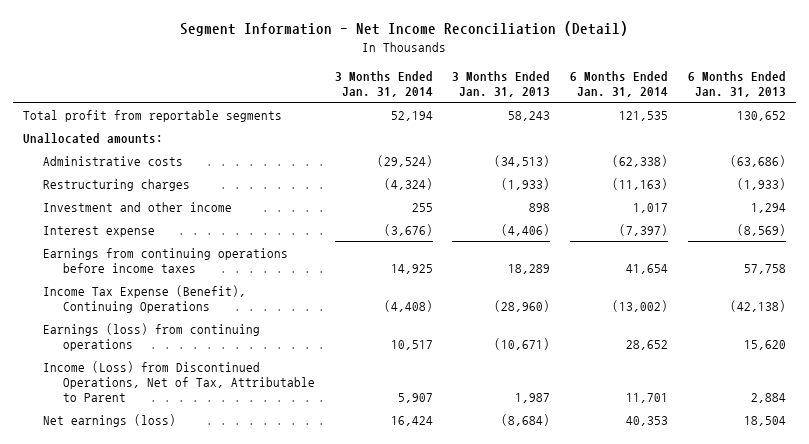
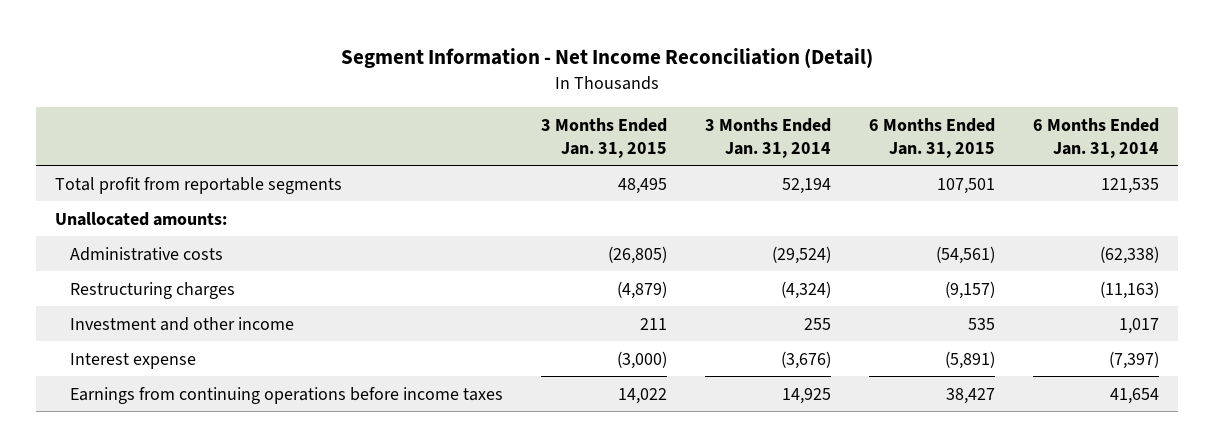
[452,70,551,97] 3 Months Ended Jan. 31, 2013 -> none
[687,70,786,97] 6 Months Ended Jan. 31, 2013 -> none
none -> [540,117,667,158] 3 Months Ended Jan. 31, 2015
none -> [868,117,995,158] 6 Months Ended Jan. 31, 2015
[42,284,246,313] Income Tax Expense (Benefit), Continuing Operations -> none
[42,322,260,351] Earnings (loss) from continuing operations -> none
[42,360,315,402] Income (Loss) from Discontinued Operations, Net of Tax, Attributable to Parent -> none
[42,413,176,427] Net earnings (loss) -> none

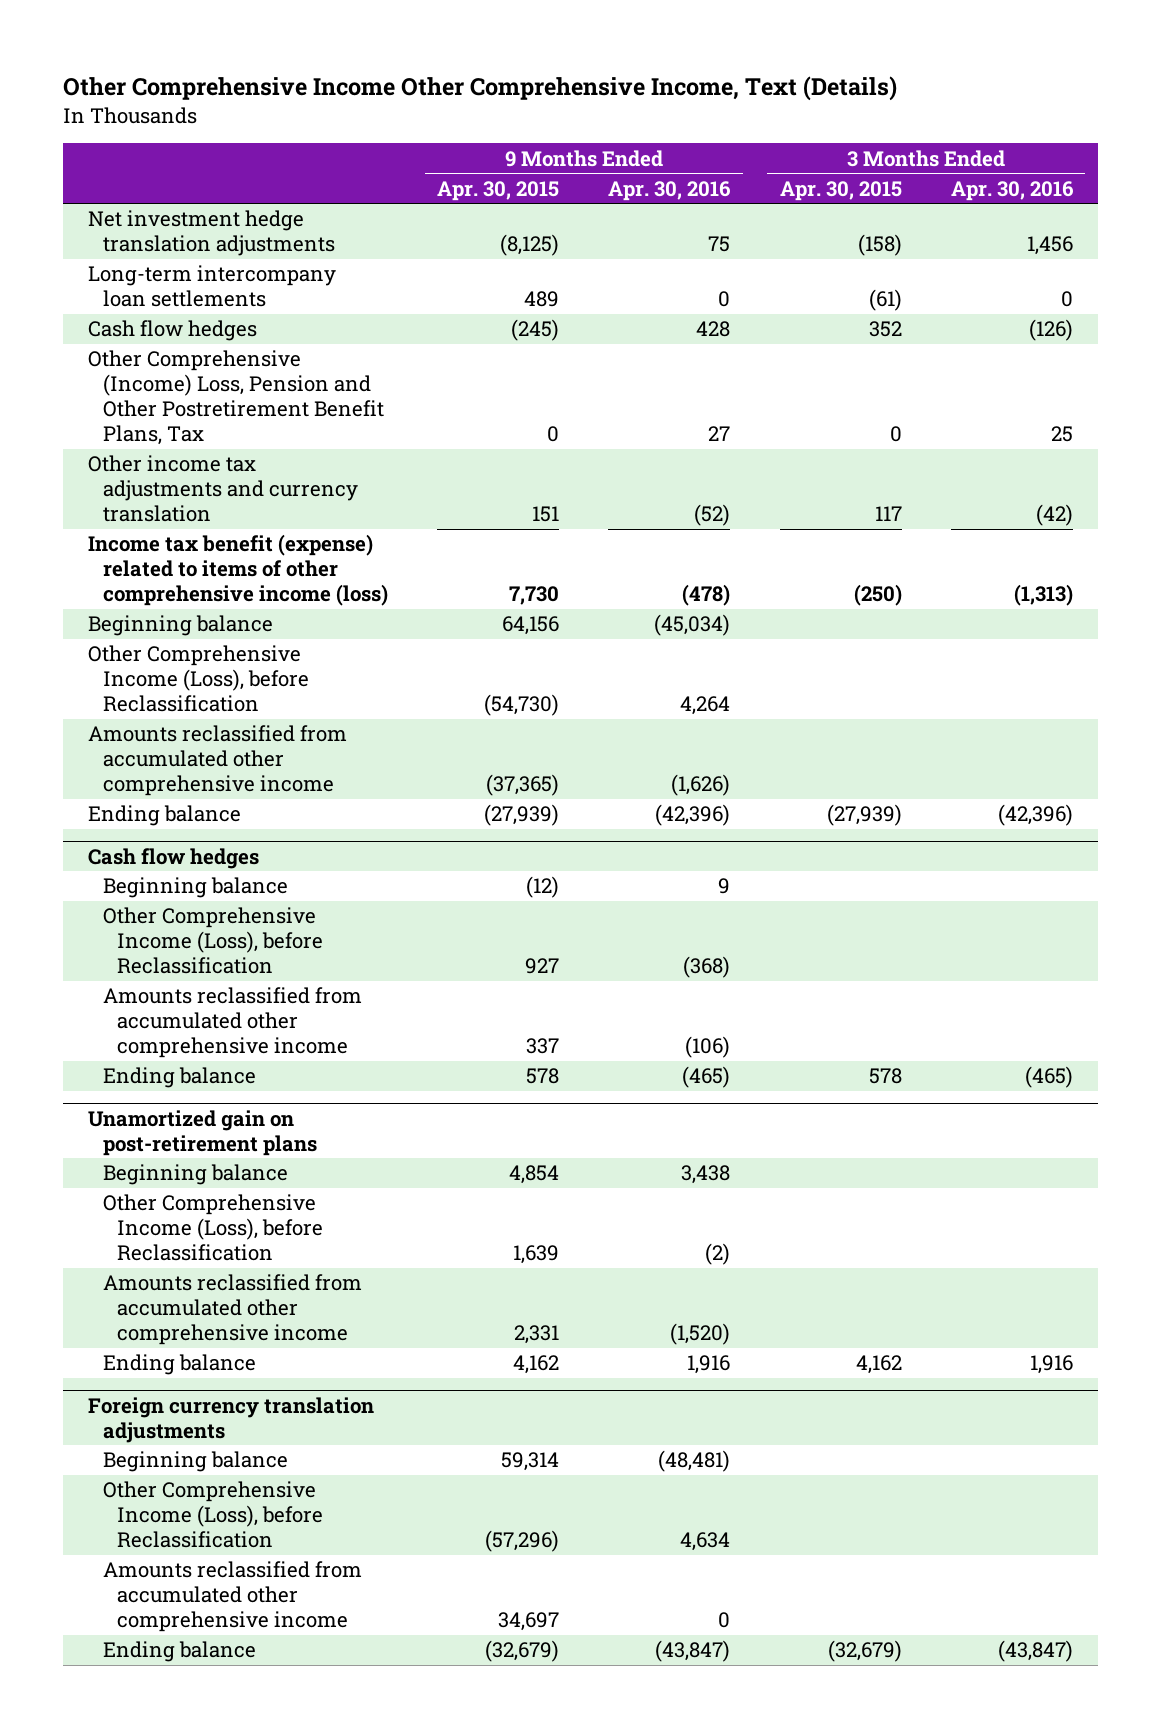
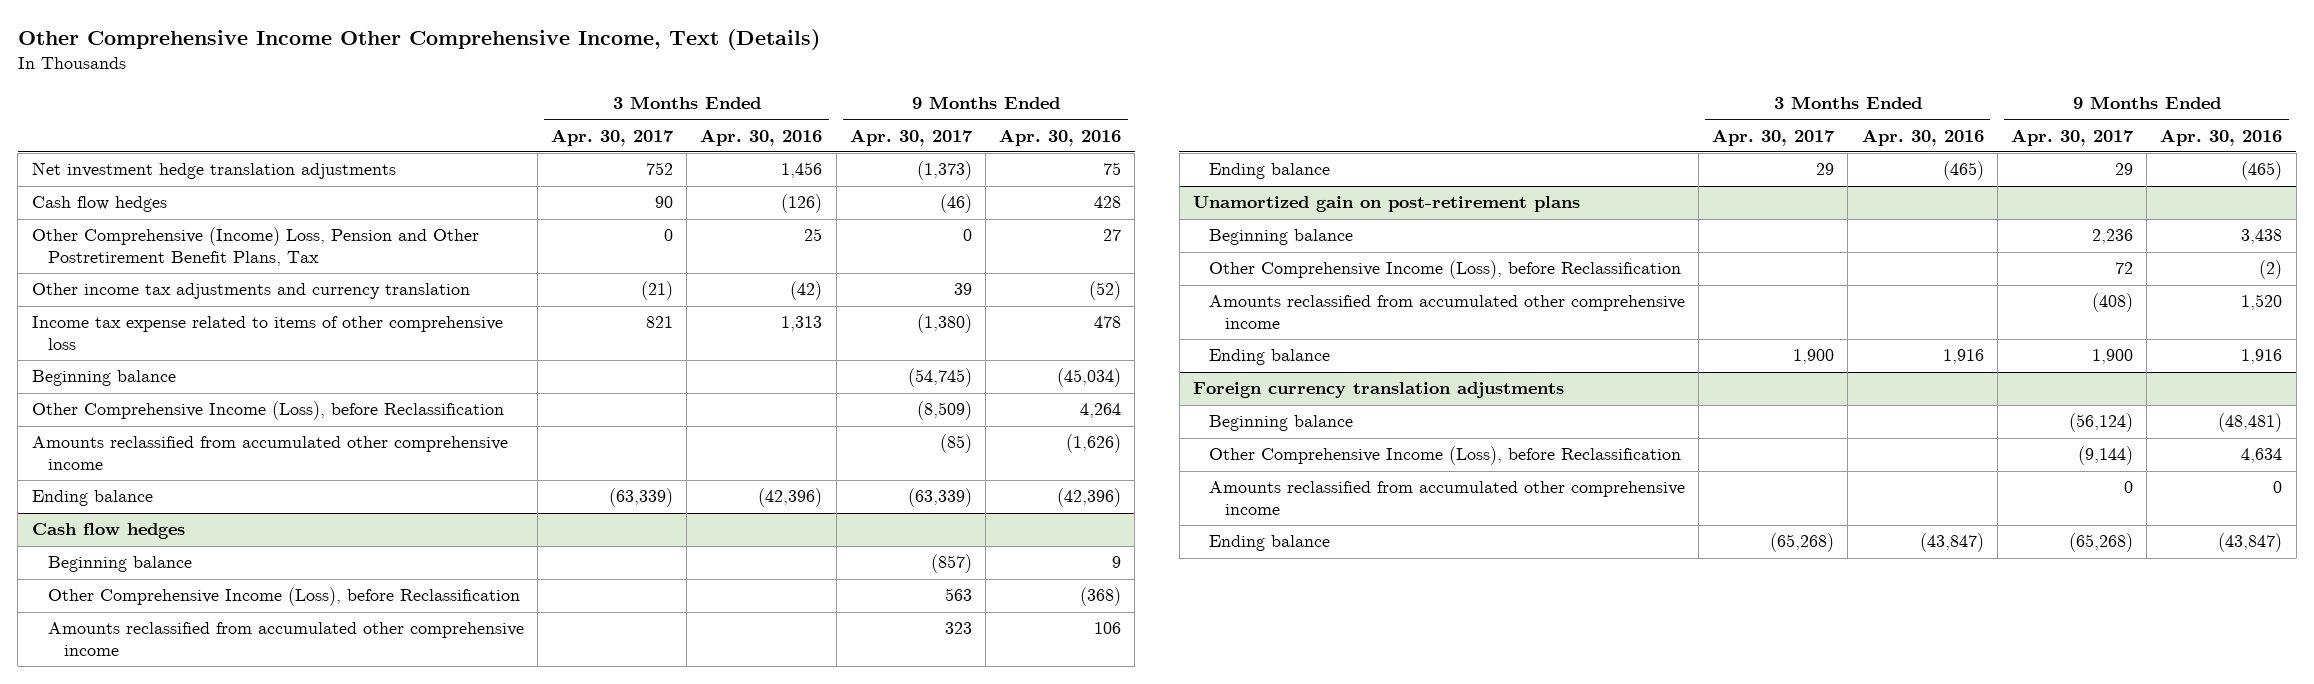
[436,180,559,201] Apr. 30, 2015 -> none
[779,180,902,201] Apr. 30, 2015 -> none
none -> [551,128,675,146] Apr. 30, 2017
none -> [849,128,973,146] Apr. 30, 2017
[88,265,337,308] Long-term intercompany loan settlements -> none
[88,534,388,607] Income tax benefit (expense) related to items of other comprehensive income (loss) -> [31,316,503,350] Income tax expense related to items of other comprehensive loss
[682,584,731,607] (478) -> [1094,316,1122,329] 478
[1013,584,1073,607] (1,313) -> [781,316,823,332] 1,313
[685,1036,731,1059] (106) -> [1094,622,1122,635] 106
[670,1323,731,1346] (1,520) -> [2241,294,2283,311] 1,520

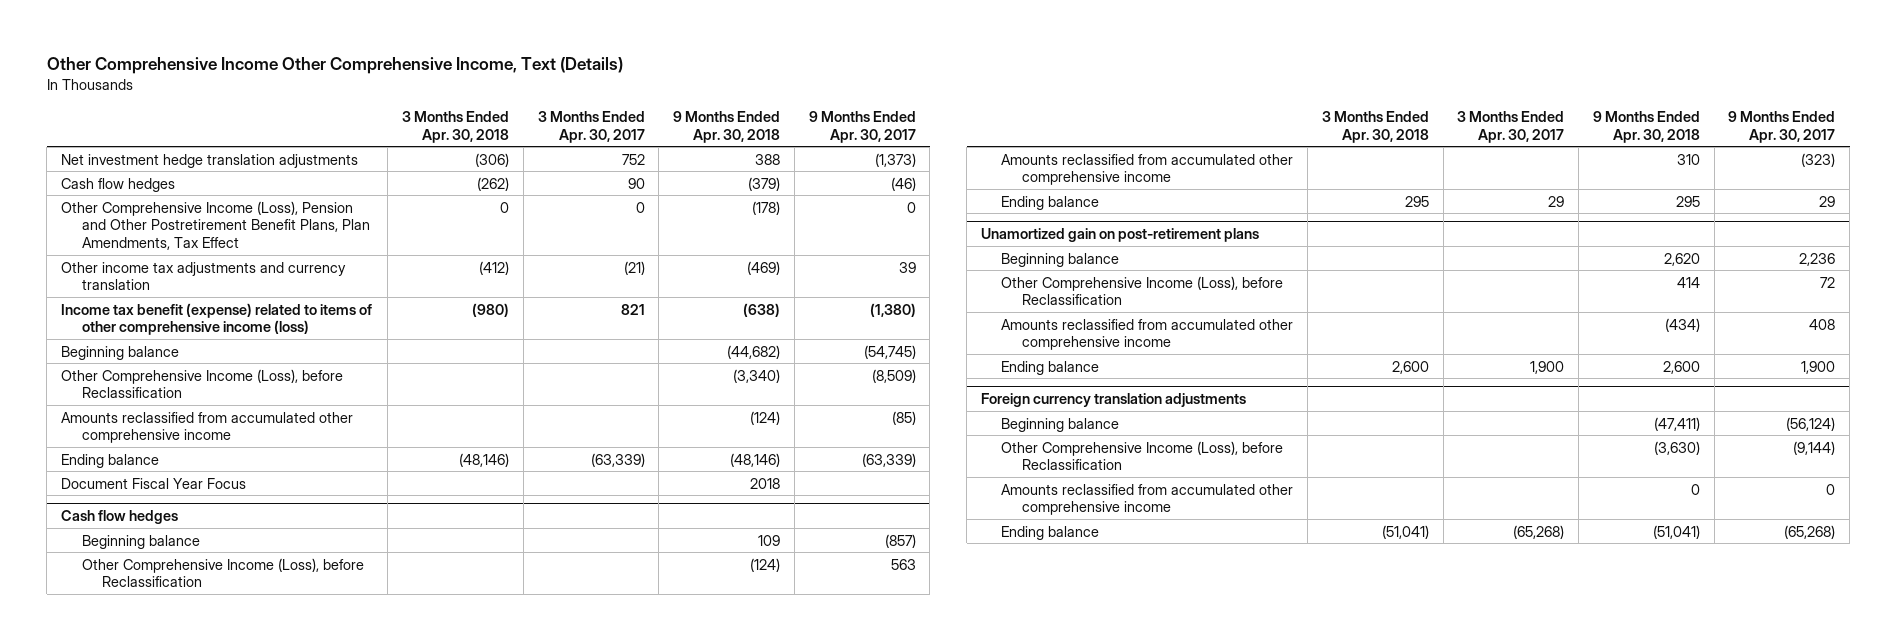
[700,128,823,146] Apr. 30, 2016 -> none
[999,128,1122,146] Apr. 30, 2016 -> none
none -> [402,110,510,143] 3 Months Ended Apr. 30, 2018
none -> [673,110,781,143] 9 Months Ended Apr. 30, 2018
[31,227,479,266] Other Comprehensive (Income) Loss, Pension and Other Postretirement Benefit Plans, Tax -> [61,200,370,251] Other Comprehensive Income (Loss), Pension and Other Postretirement Benefit Plans, Plan Amendments, Tax Effect
[31,316,503,350] Income tax expense related to items of other comprehensive loss -> [61,302,373,336] Income tax benefit (expense) related to items of other comprehensive income (loss)
none -> [61,477,247,489] Document Fiscal Year Focus
[944,622,972,635] 323 -> [1801,152,1836,167] (323)
[2091,293,2133,313] (408) -> [1809,318,1836,330] 408

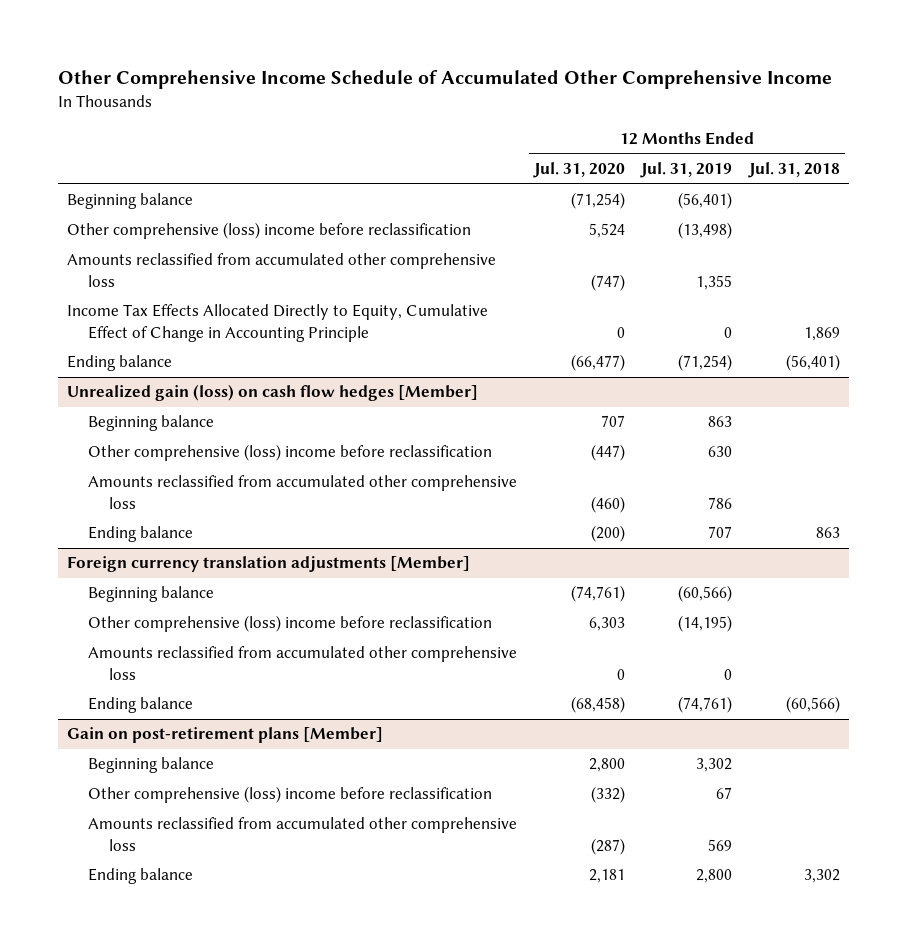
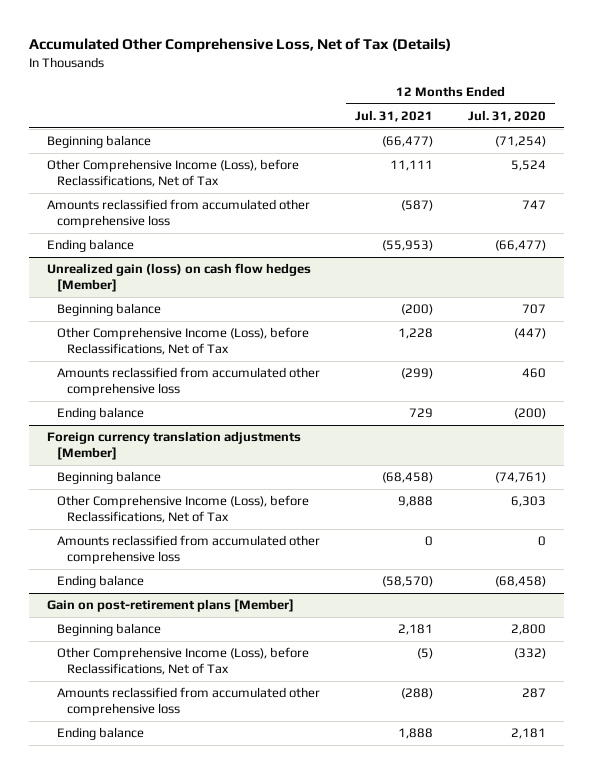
[58,70,833,90] Other Comprehensive Income Schedule of Accumulated Other Comprehensive Income -> [29,38,452,54] Accumulated Other Comprehensive Loss, Net of Tax (Details)
[640,162,733,179] Jul. 31, 2019 -> none
[748,162,841,179] Jul. 31, 2018 -> none
none -> [355,109,434,122] Jul. 31, 2021
[66,304,488,342] Income Tax Effects Allocated Directly to Equity, Cumulative Effect of Change in Accounting Principle -> none
[66,222,471,240] Other comprehensive (loss) income before reclassification -> [46,159,299,187] Other Comprehensive Income (Loss), before Reclassifications, Net of Tax
[590,273,625,291] (747) -> [522,200,547,210] 747
[87,444,492,462] Other comprehensive (loss) income before reclassification -> [56,327,309,355] Other Comprehensive Income (Loss), before Reclassifications, Net of Tax
[590,495,625,513] (460) -> [522,368,547,379] 460
[87,615,492,633] Other comprehensive (loss) income before reclassification -> [56,495,309,523] Other Comprehensive Income (Loss), before Reclassifications, Net of Tax
[87,786,492,804] Other comprehensive (loss) income before reclassification -> [56,647,309,675] Other Comprehensive Income (Loss), before Reclassifications, Net of Tax
[590,837,625,855] (287) -> [522,688,547,699] 287

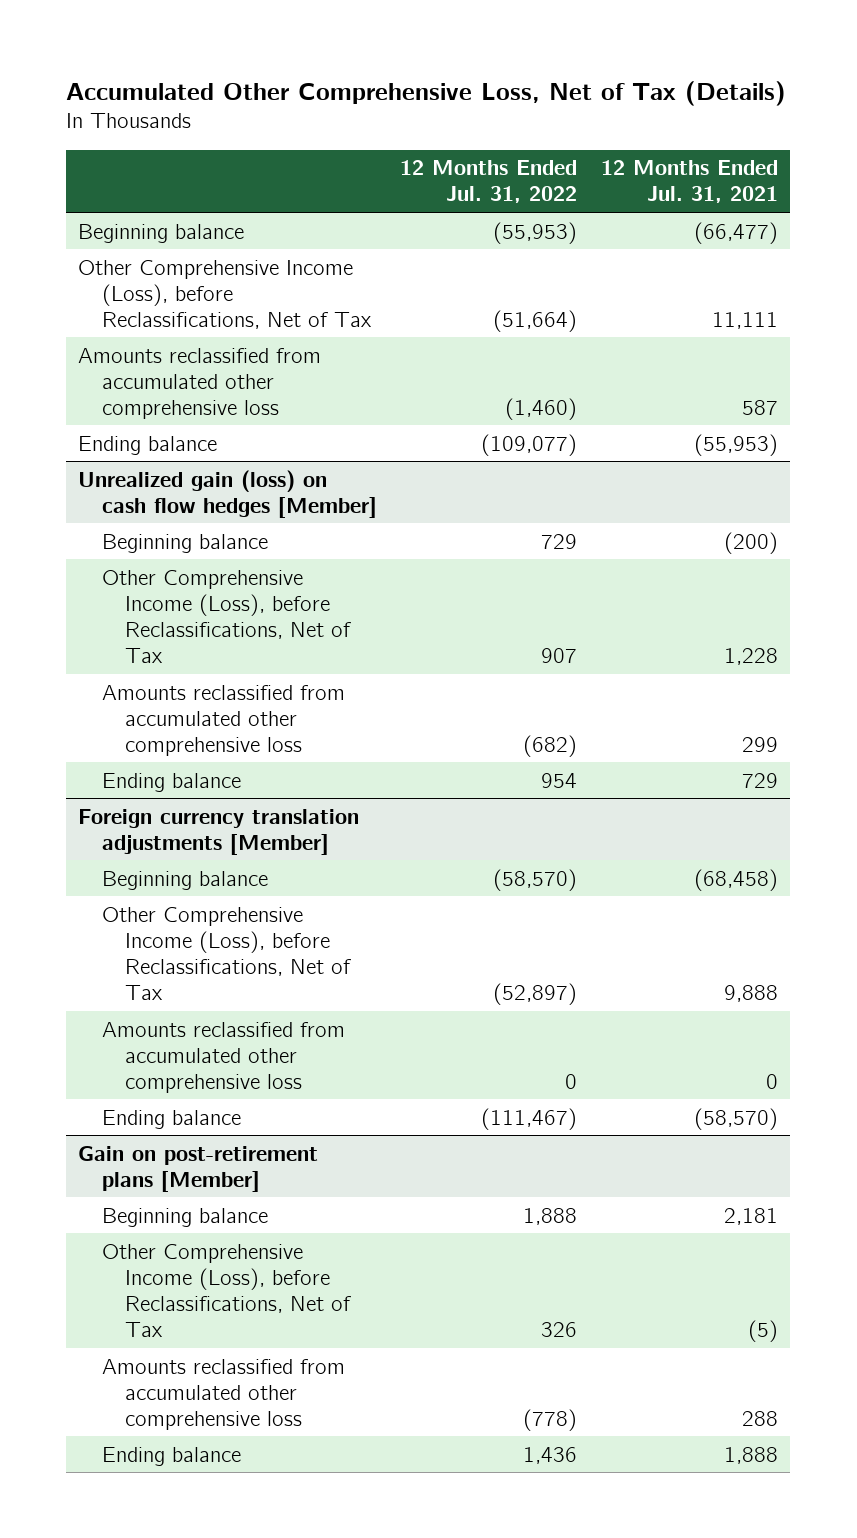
[468,109,547,122] Jul. 31, 2020 -> none
none -> [400,160,578,204] 12 Months Ended Jul. 31, 2022
[401,200,434,212] (587) -> [742,399,779,415] 587
[401,368,434,380] (299) -> [742,736,779,752] 299
[401,688,434,700] (288) -> [742,1410,779,1426] 288

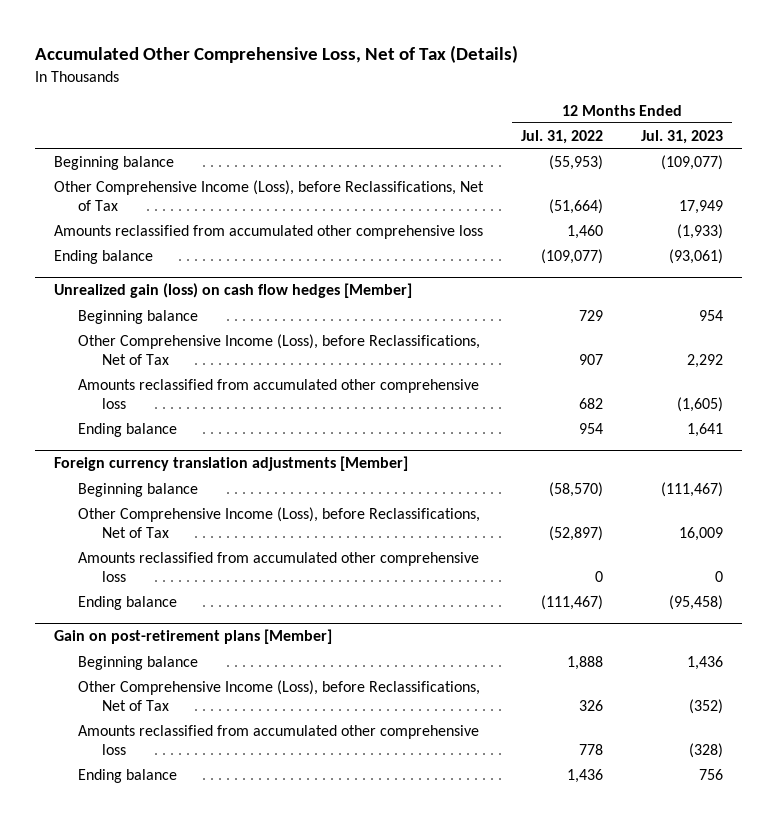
[601,160,779,204] 12 Months Ended Jul. 31, 2021 -> none
none -> [640,129,723,144] Jul. 31, 2023
[505,397,578,420] (1,460) -> [566,224,603,239] 1,460
[523,734,578,757] (682) -> [578,397,603,409] 682
[523,1408,578,1431] (778) -> [578,743,603,755] 778

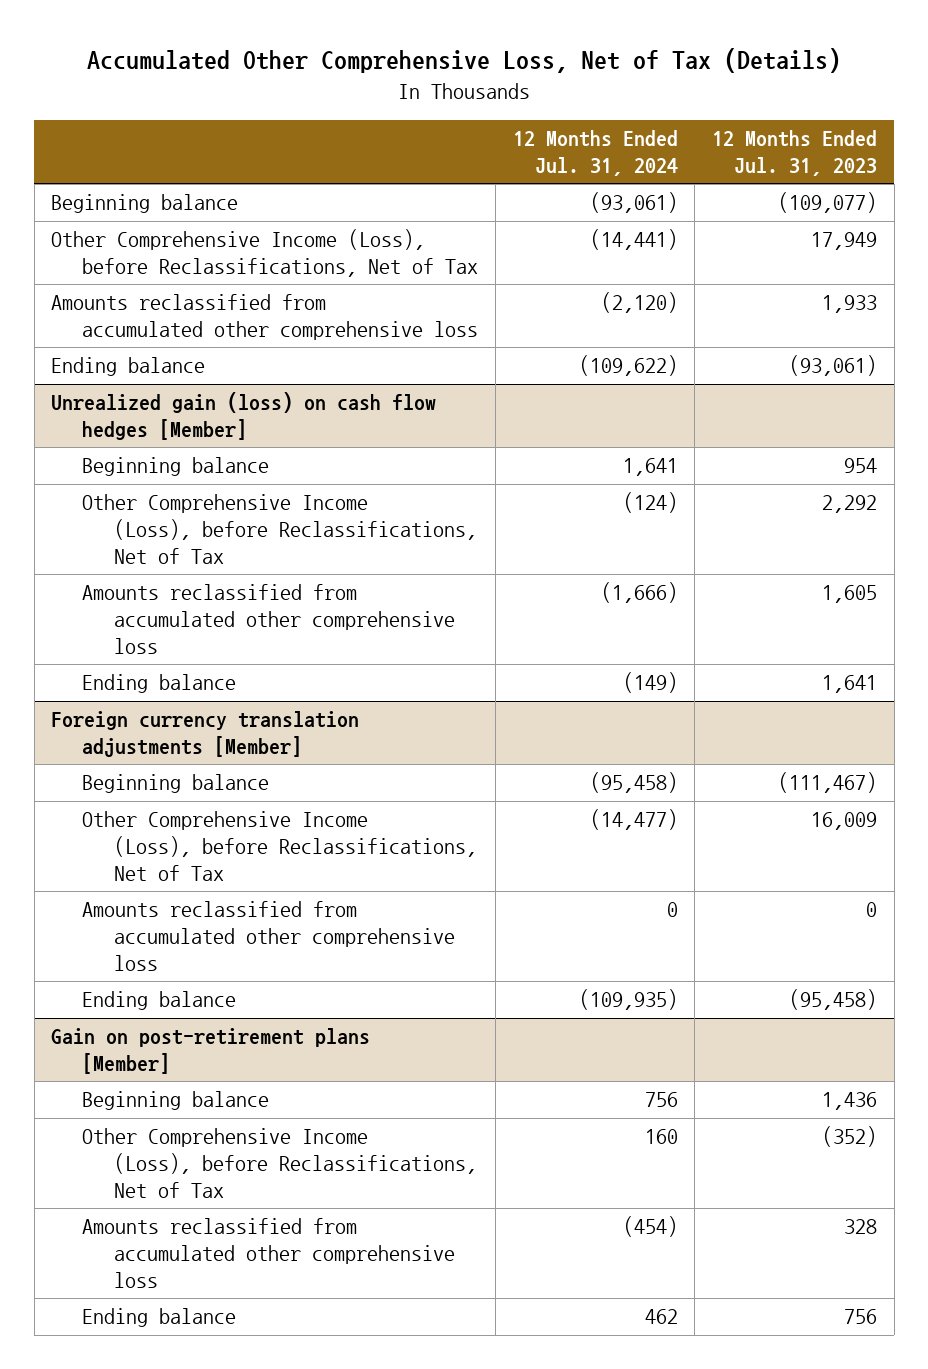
[520,129,603,144] Jul. 31, 2022 -> none
none -> [512,130,678,176] 12 Months Ended Jul. 31, 2024
[676,223,723,239] (1,933) -> [822,295,878,314] 1,933
[676,396,723,412] (1,605) -> [822,585,878,604] 1,605
[688,742,723,758] (328) -> [844,1219,878,1235] 328

